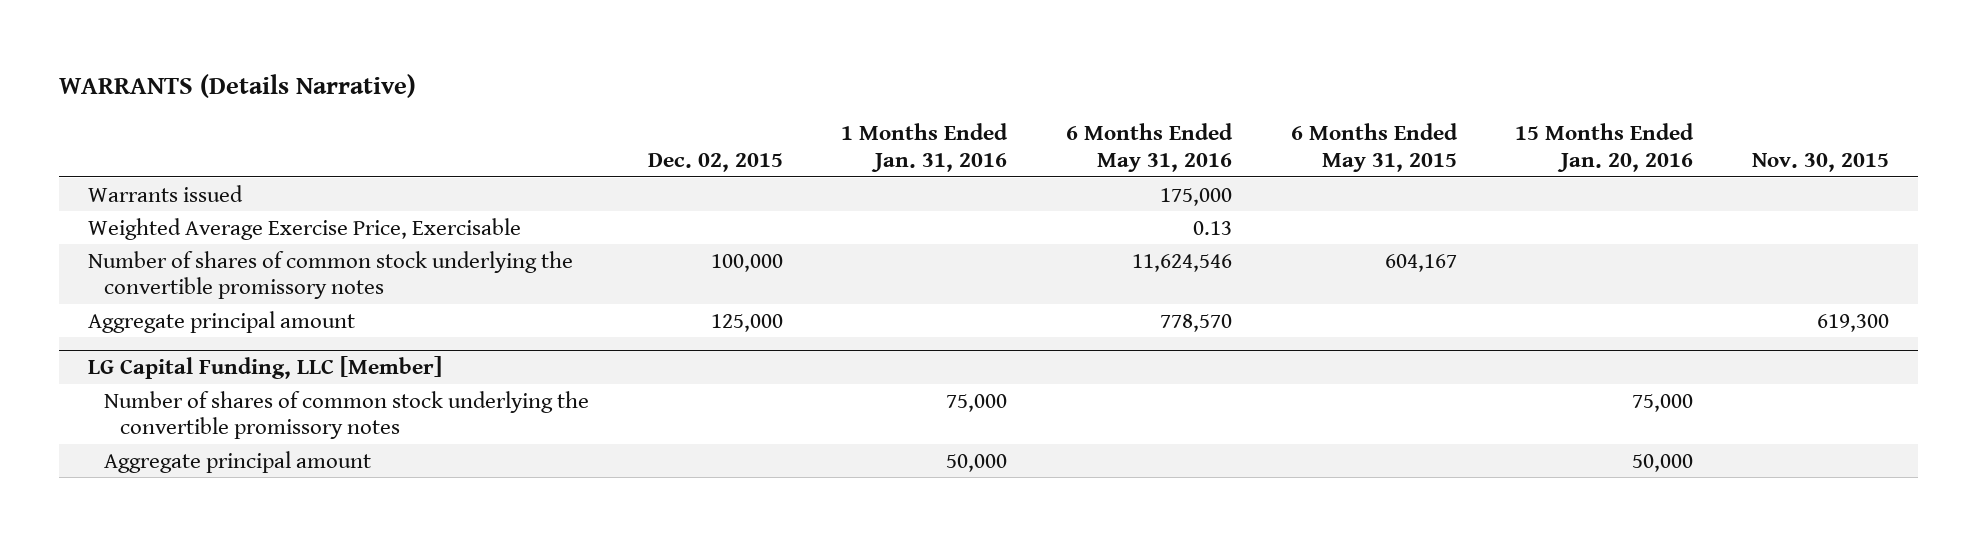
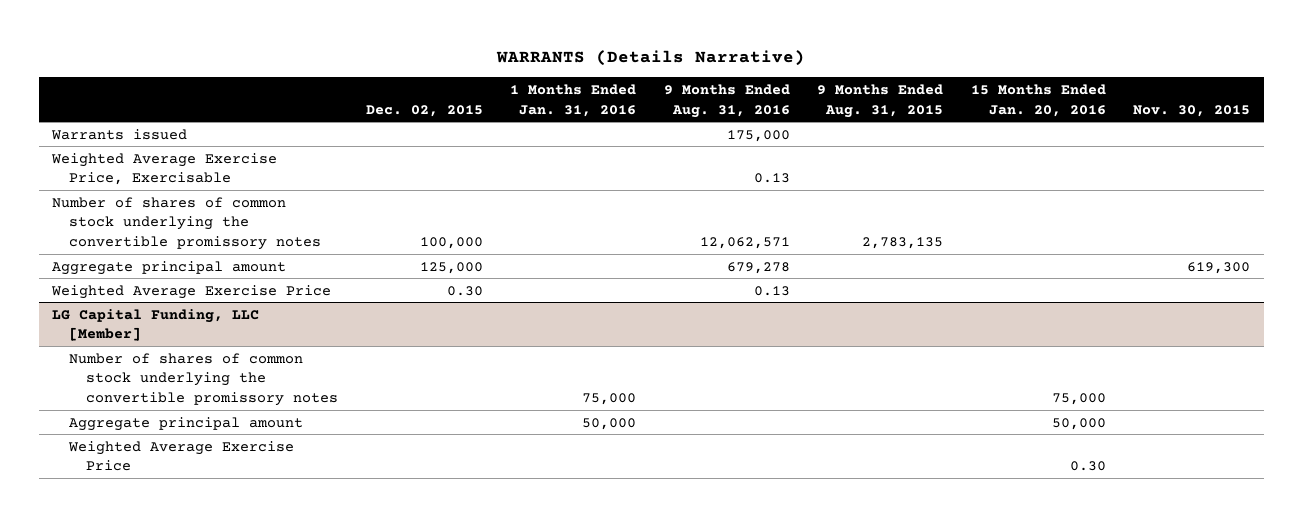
[1065,123,1233,173] 6 Months Ended May 31, 2016 -> none
[1290,123,1458,173] 6 Months Ended May 31, 2015 -> none
none -> [663,84,790,118] 9 Months Ended Aug. 31, 2016
none -> [817,84,944,118] 9 Months Ended Aug. 31, 2015
none -> [51,284,332,299] Weighted Average Exercise Price
none -> [68,440,295,472] Weighted Average Exercise Price

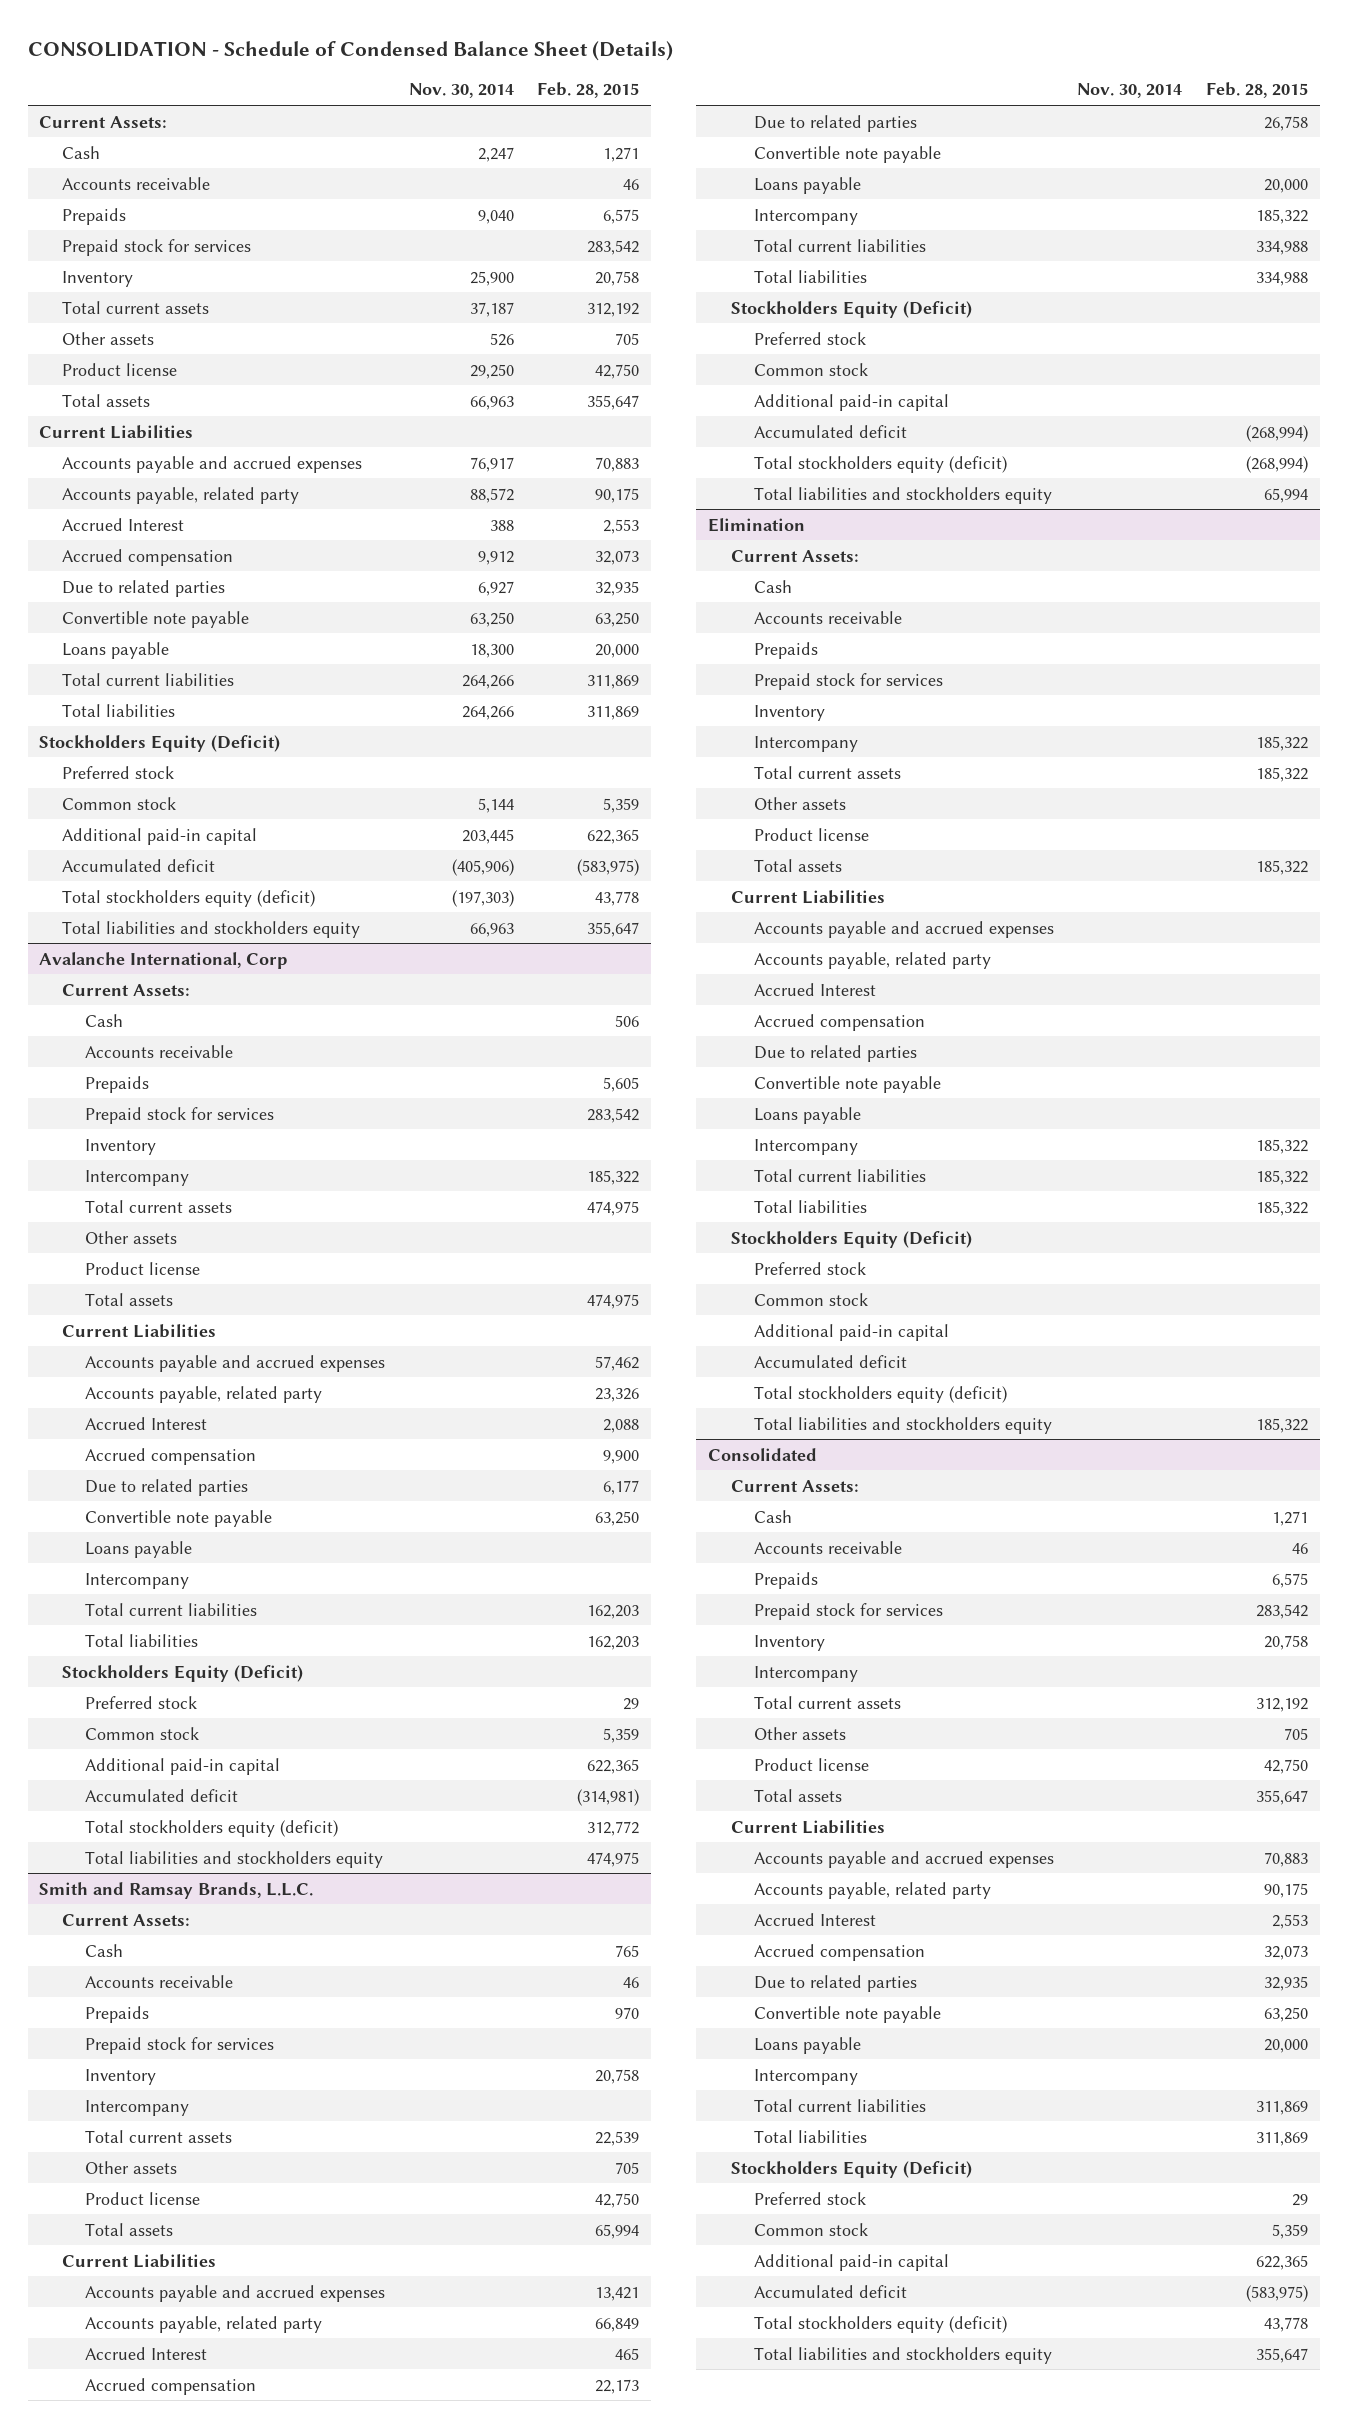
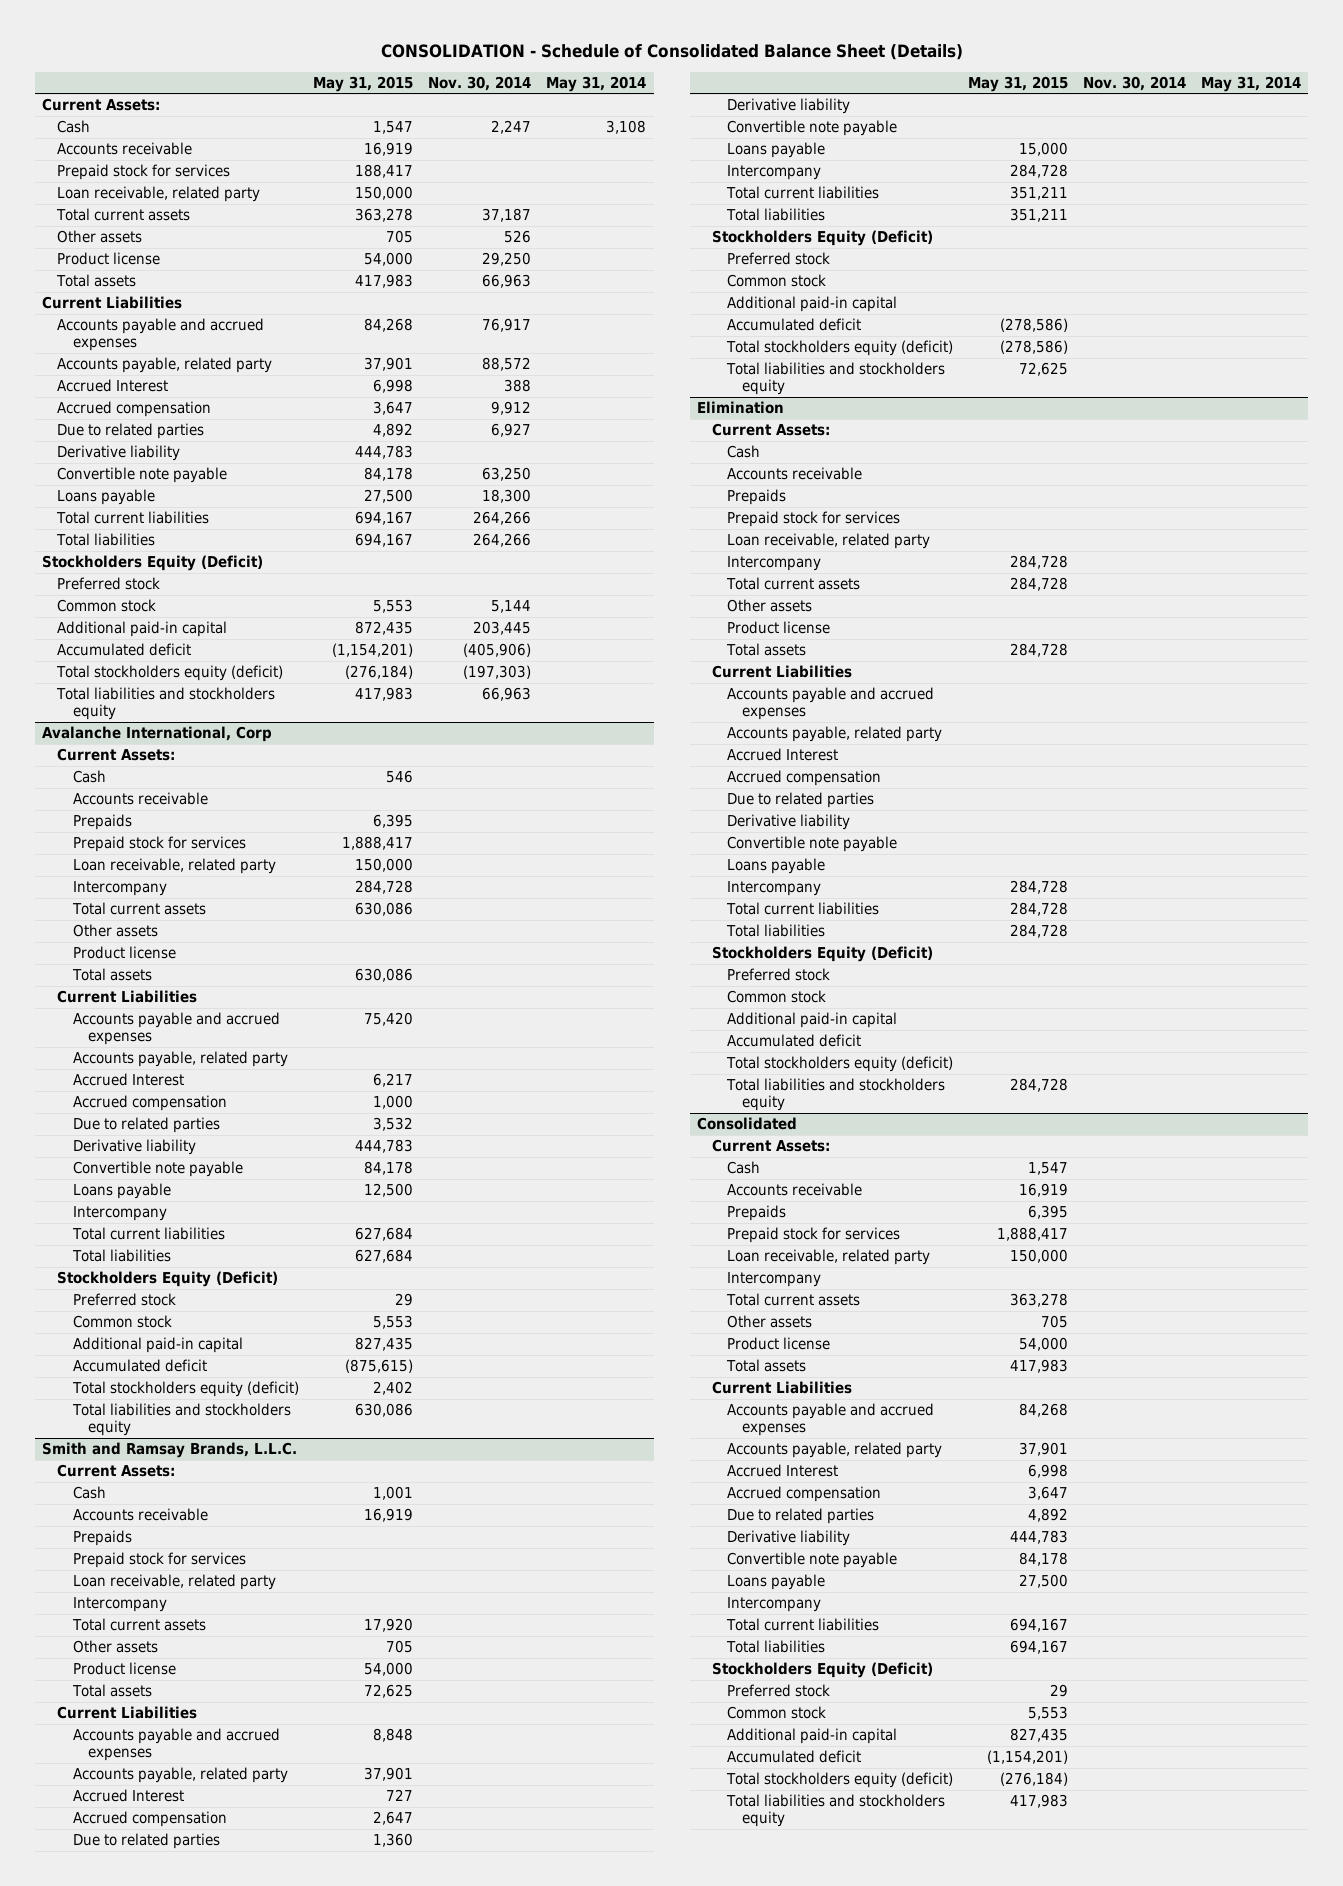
[27,40,673,61] CONSOLIDATION - Schedule of Condensed Balance Sheet (Details) -> [380,44,963,61] CONSOLIDATION - Schedule of Consolidated Balance Sheet (Details)
[537,82,640,99] Feb. 28, 2015 -> none
none -> [313,75,414,92] May 31, 2015
none -> [546,75,647,92] May 31, 2014
[62,207,127,225] Prepaids -> none
[62,270,134,287] Inventory -> none
none -> [57,186,261,203] Loan receivable, related party
none -> [57,445,181,462] Derivative liability
[85,1138,157,1155] Inventory -> none
none -> [72,858,276,875] Loan receivable, related party
none -> [72,1139,196,1156] Derivative liability
[85,2068,157,2085] Inventory -> none
none -> [72,1574,276,1591] Loan receivable, related party
none -> [727,98,851,115] Derivative liability
[753,704,825,721] Inventory -> none
none -> [727,533,931,550] Loan receivable, related party
none -> [727,814,851,831] Derivative liability
[753,1634,825,1651] Inventory -> none
none -> [727,1249,931,1266] Loan receivable, related party
none -> [727,1530,851,1547] Derivative liability

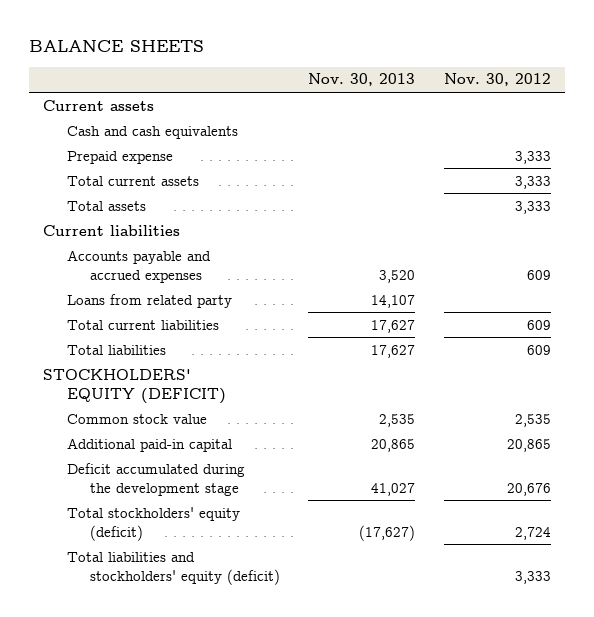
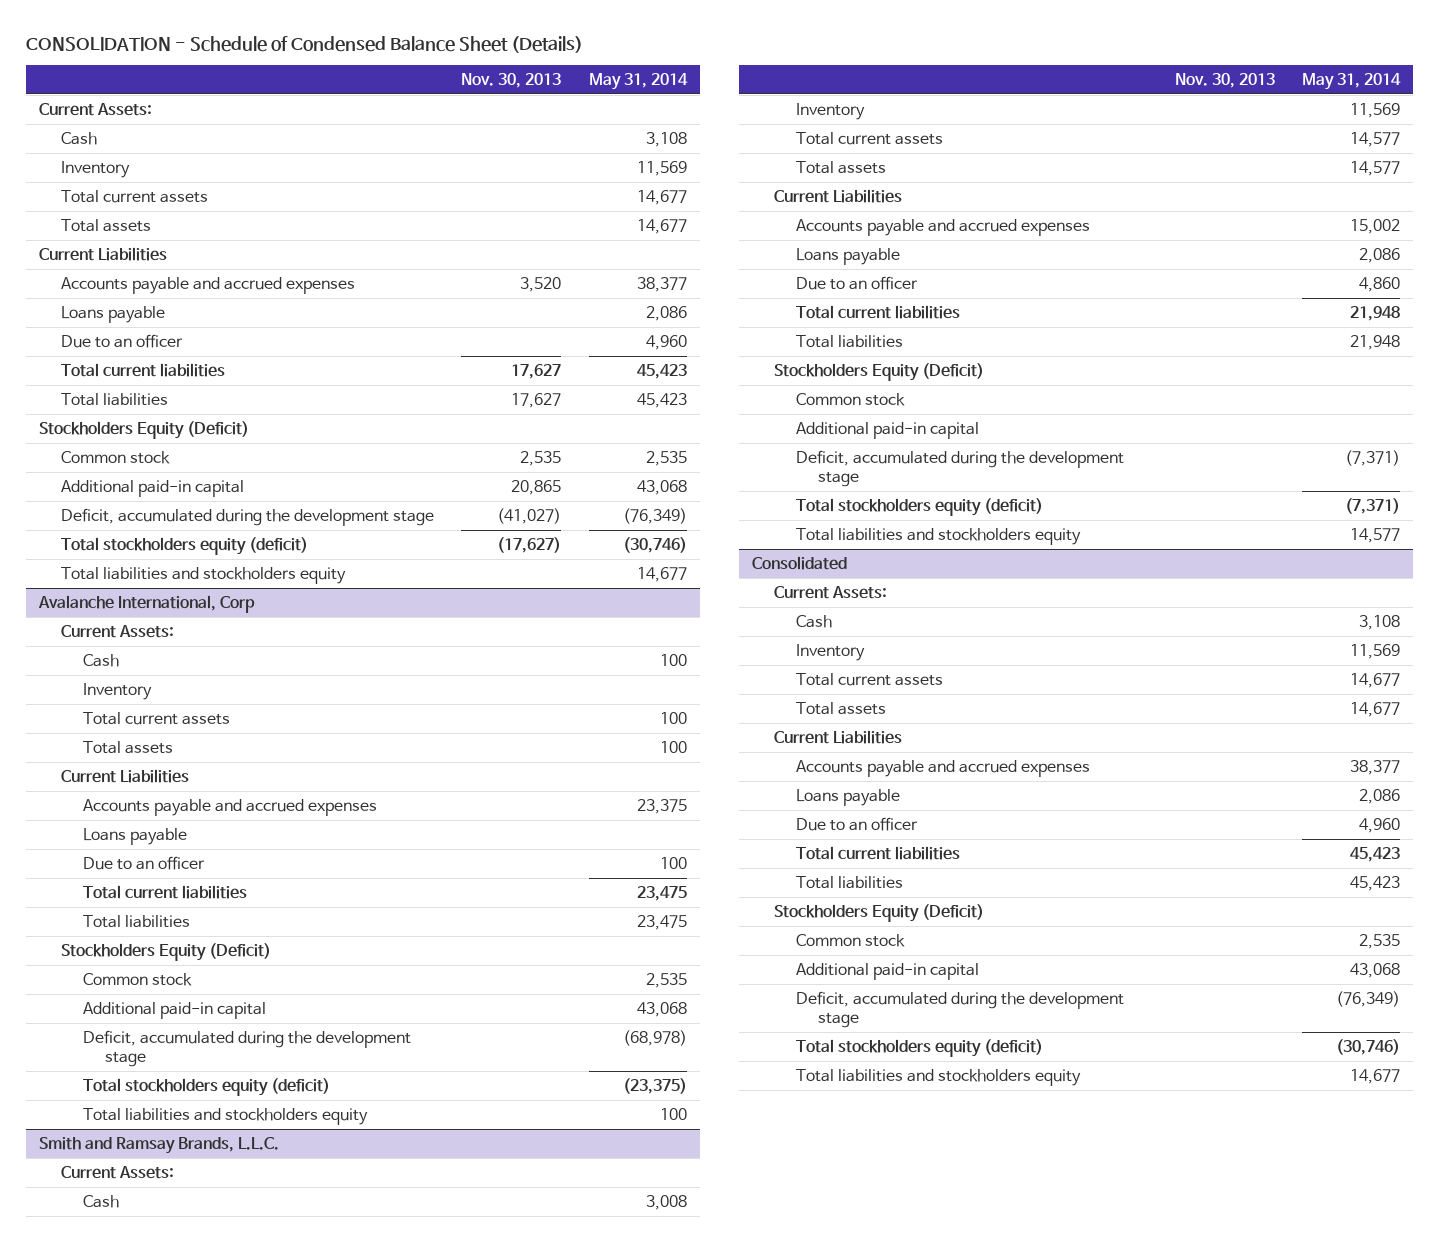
[29,39,205,52] BALANCE SHEETS -> [25,35,583,53] CONSOLIDATION - Schedule of Condensed Balance Sheet (Details)
[443,73,551,87] Nov. 30, 2012 -> none
none -> [588,72,688,90] May 31, 2014
[66,125,238,139] Cash and cash equivalents -> none
[66,150,173,164] Prepaid expense -> none
[43,99,155,111] Current assets -> [39,102,153,116] Current Assets:
none -> [61,131,98,145] Cash
none -> [61,160,131,178] Inventory
[43,224,181,236] Current liabilities -> [39,246,168,261] Current Liabilities
[66,293,232,308] Loans from related party -> none
none -> [61,305,166,323] Loans payable
none -> [61,333,184,348] Due to an officer
[43,368,226,404] STOCKHOLDERS' EQUITY (DEFICIT) -> [39,420,250,439] Stockholders Equity (Deficit)
[66,413,207,424] Common stock value -> [61,450,171,464] Common stock
[66,462,245,496] Deficit accumulated during the development stage -> [61,507,435,526] Deficit, accumulated during the development stage
[371,482,416,496] 41,027 -> [497,507,562,524] (41,027)
[66,506,240,541] Total stockholders' equity (deficit) -> [61,536,309,555] Total stockholders equity (deficit)
[66,551,281,585] Total liabilities and stockholders' equity (deficit) -> [61,566,347,584] Total liabilities and stockholders equity
none -> [38,594,256,613] Avalanche International, Corp
none -> [61,624,175,638] Current Assets:
none -> [83,653,120,667] Cash
none -> [83,682,153,700] Inventory
none -> [83,711,231,725] Total current assets
none -> [83,740,174,754] Total assets
none -> [61,768,190,783] Current Liabilities
none -> [83,798,378,816] Accounts payable and accrued expenses
none -> [83,827,188,845] Loans payable
none -> [83,855,206,870] Due to an officer
none -> [83,884,248,899] Total current liabilities
none -> [83,914,191,928] Total liabilities
none -> [61,942,272,961] Stockholders Equity (Deficit)
none -> [83,972,193,986] Common stock
none -> [83,1001,267,1019] Additional paid-in capital
none -> [83,1029,412,1068] Deficit, accumulated during the development stage
none -> [83,1077,331,1096] Total stockholders equity (deficit)
none -> [83,1107,369,1125] Total liabilities and stockholders equity
none -> [39,1136,280,1154] Smith and Ramsay Brands, L.L.C.
none -> [61,1165,175,1179] Current Assets:
none -> [83,1194,120,1208] Cash
none -> [796,102,866,120] Inventory
none -> [796,131,944,145] Total current assets
none -> [796,160,887,174] Total assets
none -> [774,188,903,203] Current Liabilities
none -> [796,218,1091,236] Accounts payable and accrued expenses
none -> [796,247,901,265] Loans payable
none -> [796,275,919,290] Due to an officer
none -> [796,304,961,319] Total current liabilities
none -> [796,334,904,348] Total liabilities
none -> [774,362,985,381] Stockholders Equity (Deficit)
none -> [796,392,906,406] Common stock
none -> [796,421,980,439] Additional paid-in capital
none -> [796,449,1125,488] Deficit, accumulated during the development stage
none -> [796,497,1044,516] Total stockholders equity (deficit)
none -> [796,527,1082,545] Total liabilities and stockholders equity
none -> [752,555,848,570] Consolidated
none -> [774,585,888,599] Current Assets:
none -> [796,614,833,628] Cash
none -> [796,643,866,661] Inventory
none -> [796,672,944,686] Total current assets
none -> [796,701,887,715] Total assets
none -> [774,729,903,744] Current Liabilities
none -> [796,759,1091,777] Accounts payable and accrued expenses
none -> [796,788,901,806] Loans payable
none -> [796,816,919,831] Due to an officer
none -> [796,845,961,860] Total current liabilities
none -> [796,875,904,889] Total liabilities
none -> [774,903,985,922] Stockholders Equity (Deficit)
none -> [796,933,906,947] Common stock
none -> [796,962,980,980] Additional paid-in capital
none -> [796,990,1125,1029] Deficit, accumulated during the development stage
none -> [796,1038,1044,1057] Total stockholders equity (deficit)
none -> [796,1068,1082,1086] Total liabilities and stockholders equity

